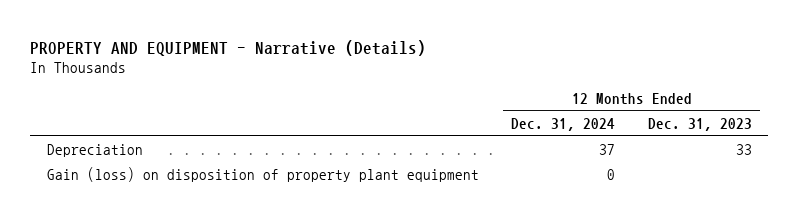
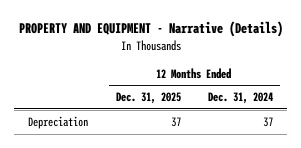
[647,117,752,131] Dec. 31, 2023 -> none
none -> [115,92,181,105] Dec. 31, 2025
[46,166,479,182] Gain (loss) on disposition of property plant equipment -> none

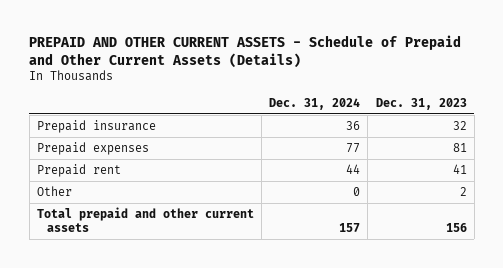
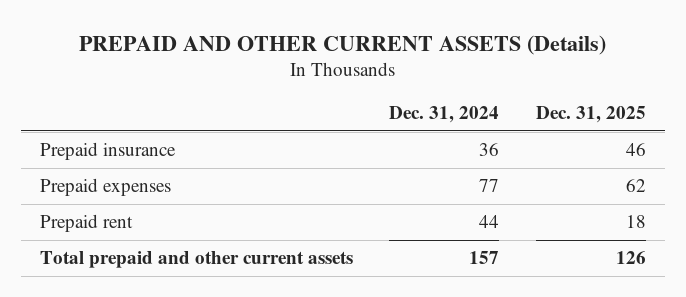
[29,35,462,68] PREPAID AND OTHER CURRENT ASSETS - Schedule of Prepaid and Other Current Assets (Details) -> [78,34,606,55] PREPAID AND OTHER CURRENT ASSETS (Details)
[375,97,467,110] Dec. 31, 2023 -> none
none -> [536,106,647,124] Dec. 31, 2025
[36,185,72,196] Other -> none

